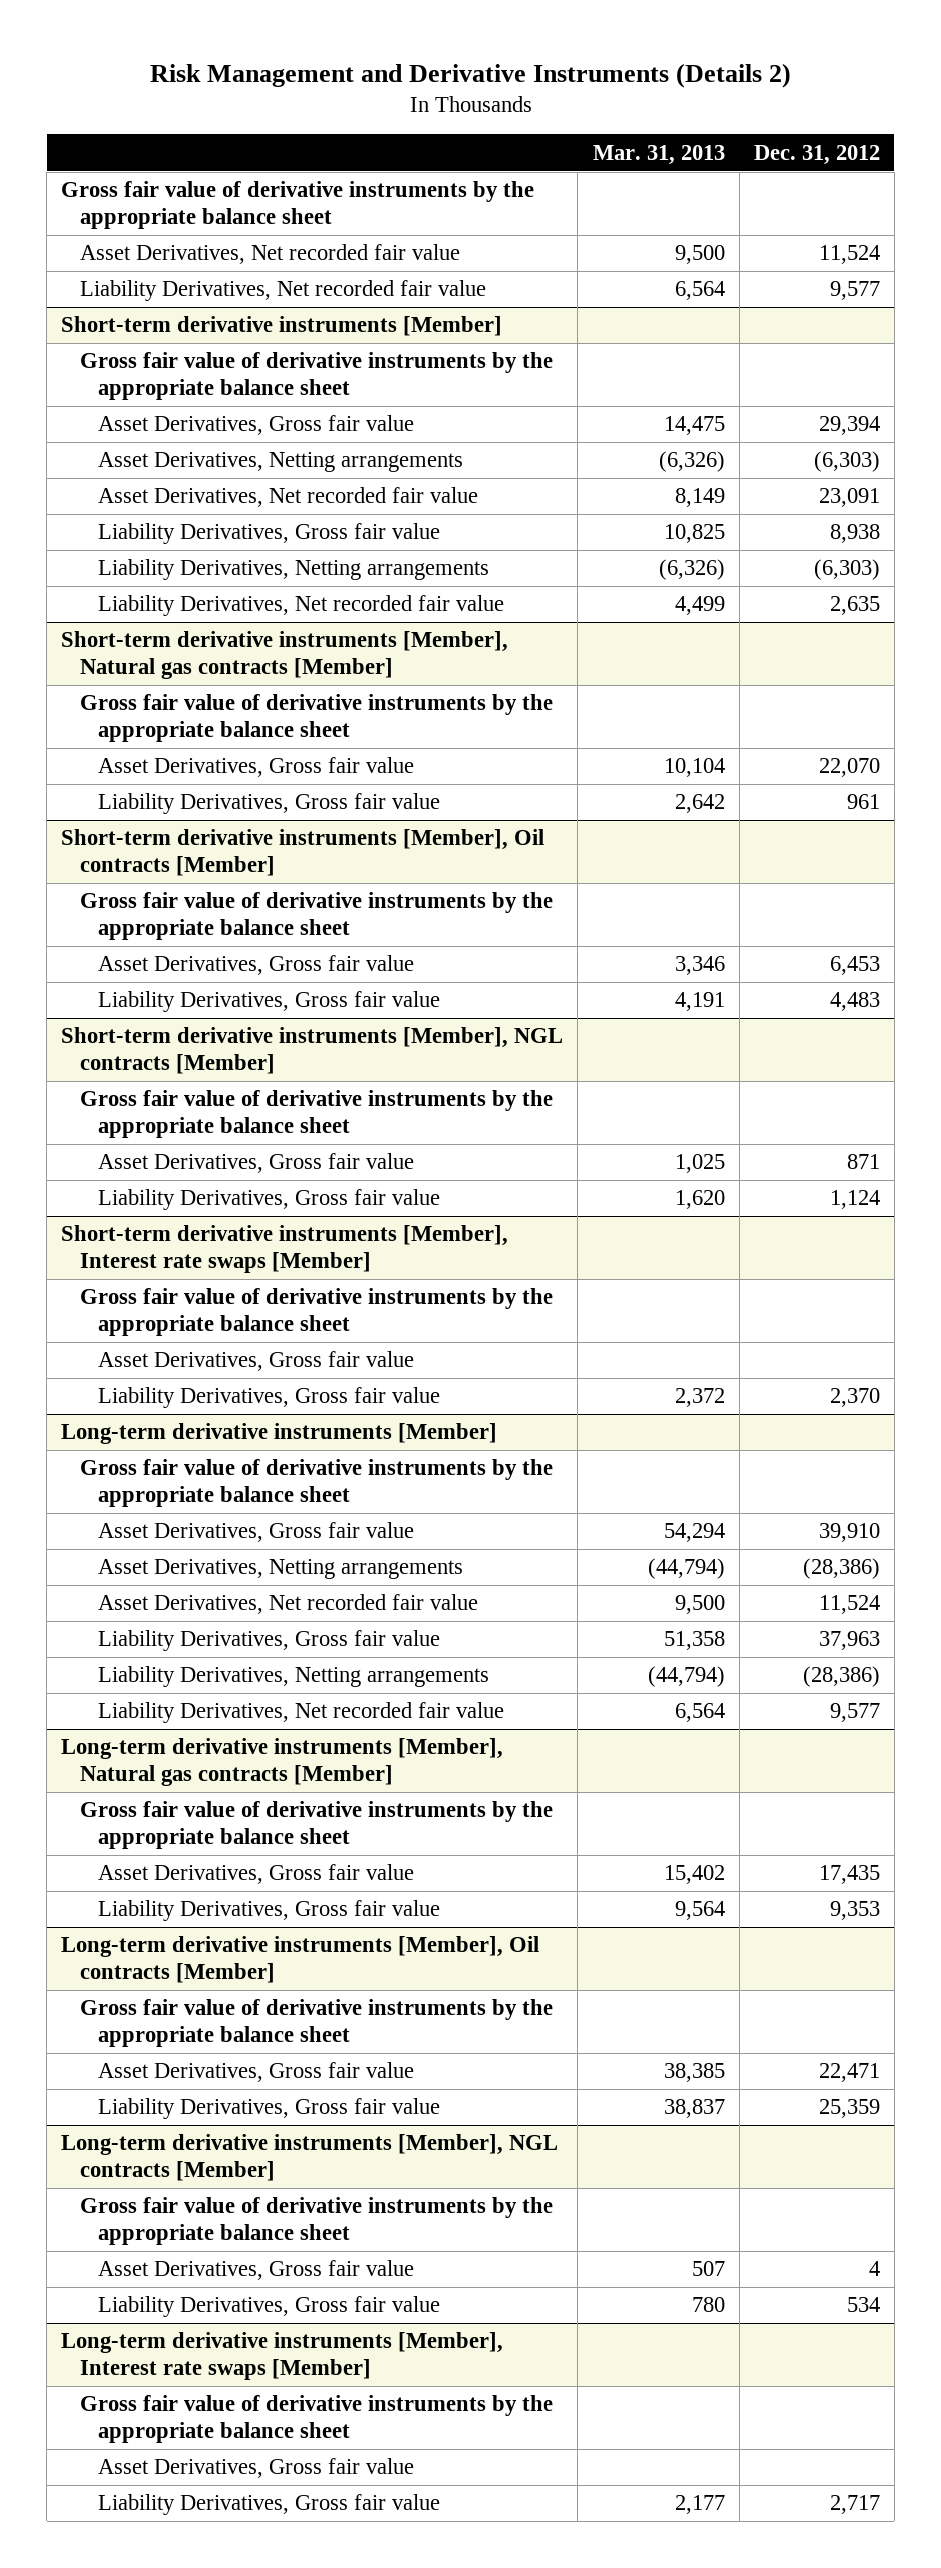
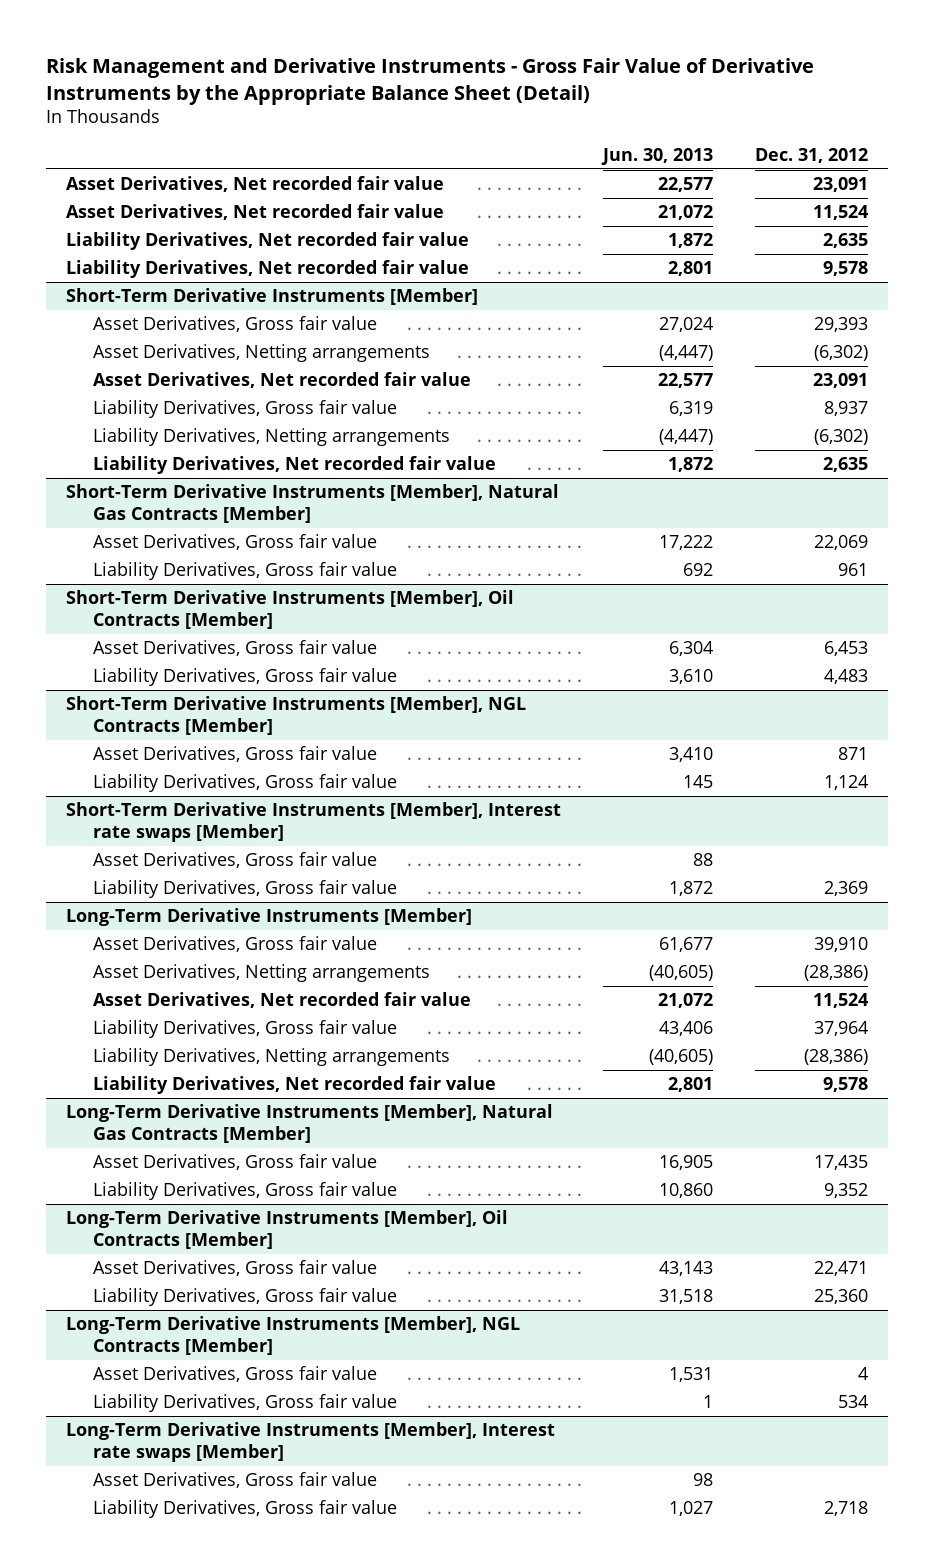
[149,62,791,88] Risk Management and Derivative Instruments (Details 2) -> [45,57,814,105] Risk Management and Derivative Instruments - Gross Fair Value of Derivative Instruments by the Appropriate Balance Sheet (Detail)
[592,144,725,165] Mar. 31, 2013 -> none
none -> [601,148,714,166] Jun. 30, 2013
[61,181,535,230] Gross fair value of derivative instruments by the appropriate balance sheet -> none
none -> [66,176,445,193] Asset Derivatives, Net recorded fair value
[79,352,553,401] Gross fair value of derivative instruments by the appropriate balance sheet -> none
[829,281,880,301] 9,577 -> [822,233,868,249] 2,635
none -> [66,260,470,279] Liability Derivatives, Net recorded fair value
[61,316,503,337] Short-term derivative instruments [Member] -> [66,288,479,306] Short-Term Derivative Instruments [Member]
[818,416,880,436] 29,394 -> [813,317,868,333] 29,393
[813,451,880,473] (6,303) -> [813,345,868,362] (6,302)
[829,524,880,544] 8,938 -> [823,401,868,417] 8,937
[813,559,880,581] (6,303) -> [813,429,868,446] (6,302)
[79,694,553,743] Gross fair value of derivative instruments by the appropriate balance sheet -> none
[61,631,509,680] Short-term derivative instruments [Member], Natural gas contracts [Member] -> [66,484,560,524] Short-Term Derivative Instruments [Member], Natural Gas Contracts [Member]
[818,758,880,778] 22,070 -> [813,535,868,551] 22,069
[79,892,553,941] Gross fair value of derivative instruments by the appropriate balance sheet -> none
[61,829,545,877] Short-term derivative instruments [Member], Oil contracts [Member] -> [66,590,515,630] Short-Term Derivative Instruments [Member], Oil Contracts [Member]
[79,1090,553,1139] Gross fair value of derivative instruments by the appropriate balance sheet -> none
[61,1027,564,1075] Short-term derivative instruments [Member], NGL contracts [Member] -> [66,696,527,736] Short-Term Derivative Instruments [Member], NGL Contracts [Member]
[79,1288,553,1337] Gross fair value of derivative instruments by the appropriate balance sheet -> none
[61,1225,509,1274] Short-term derivative instruments [Member], Interest rate swaps [Member] -> [66,802,562,843] Short-Term Derivative Instruments [Member], Interest rate swaps [Member]
[79,1459,553,1508] Gross fair value of derivative instruments by the appropriate balance sheet -> none
[829,1388,880,1408] 2,370 -> [823,881,868,897] 2,369
[61,1423,498,1445] Long-term derivative instruments [Member] -> [66,908,473,927] Long-Term Derivative Instruments [Member]
[818,1631,880,1651] 37,963 -> [813,1021,868,1037] 37,964
[79,1801,553,1850] Gross fair value of derivative instruments by the appropriate balance sheet -> none
[829,1703,880,1723] 9,577 -> [822,1077,868,1093] 9,578
[61,1738,504,1787] Long-term derivative instruments [Member], Natural gas contracts [Member] -> [66,1104,554,1144] Long-Term Derivative Instruments [Member], Natural Gas Contracts [Member]
[79,1999,553,2048] Gross fair value of derivative instruments by the appropriate balance sheet -> none
[829,1901,880,1921] 9,353 -> [823,1183,868,1199] 9,352
[61,1936,540,1984] Long-term derivative instruments [Member], Oil contracts [Member] -> [66,1210,509,1250] Long-Term Derivative Instruments [Member], Oil Contracts [Member]
[79,2197,553,2246] Gross fair value of derivative instruments by the appropriate balance sheet -> none
[818,2099,880,2119] 25,359 -> [813,1289,868,1305] 25,360
[61,2134,559,2182] Long-term derivative instruments [Member], NGL contracts [Member] -> [66,1316,521,1356] Long-Term Derivative Instruments [Member], NGL Contracts [Member]
[79,2395,553,2444] Gross fair value of derivative instruments by the appropriate balance sheet -> none
[61,2332,504,2381] Long-term derivative instruments [Member], Interest rate swaps [Member] -> [66,1422,556,1463] Long-Term Derivative Instruments [Member], Interest rate swaps [Member]
[829,2495,880,2515] 2,717 -> [823,1501,868,1517] 2,718

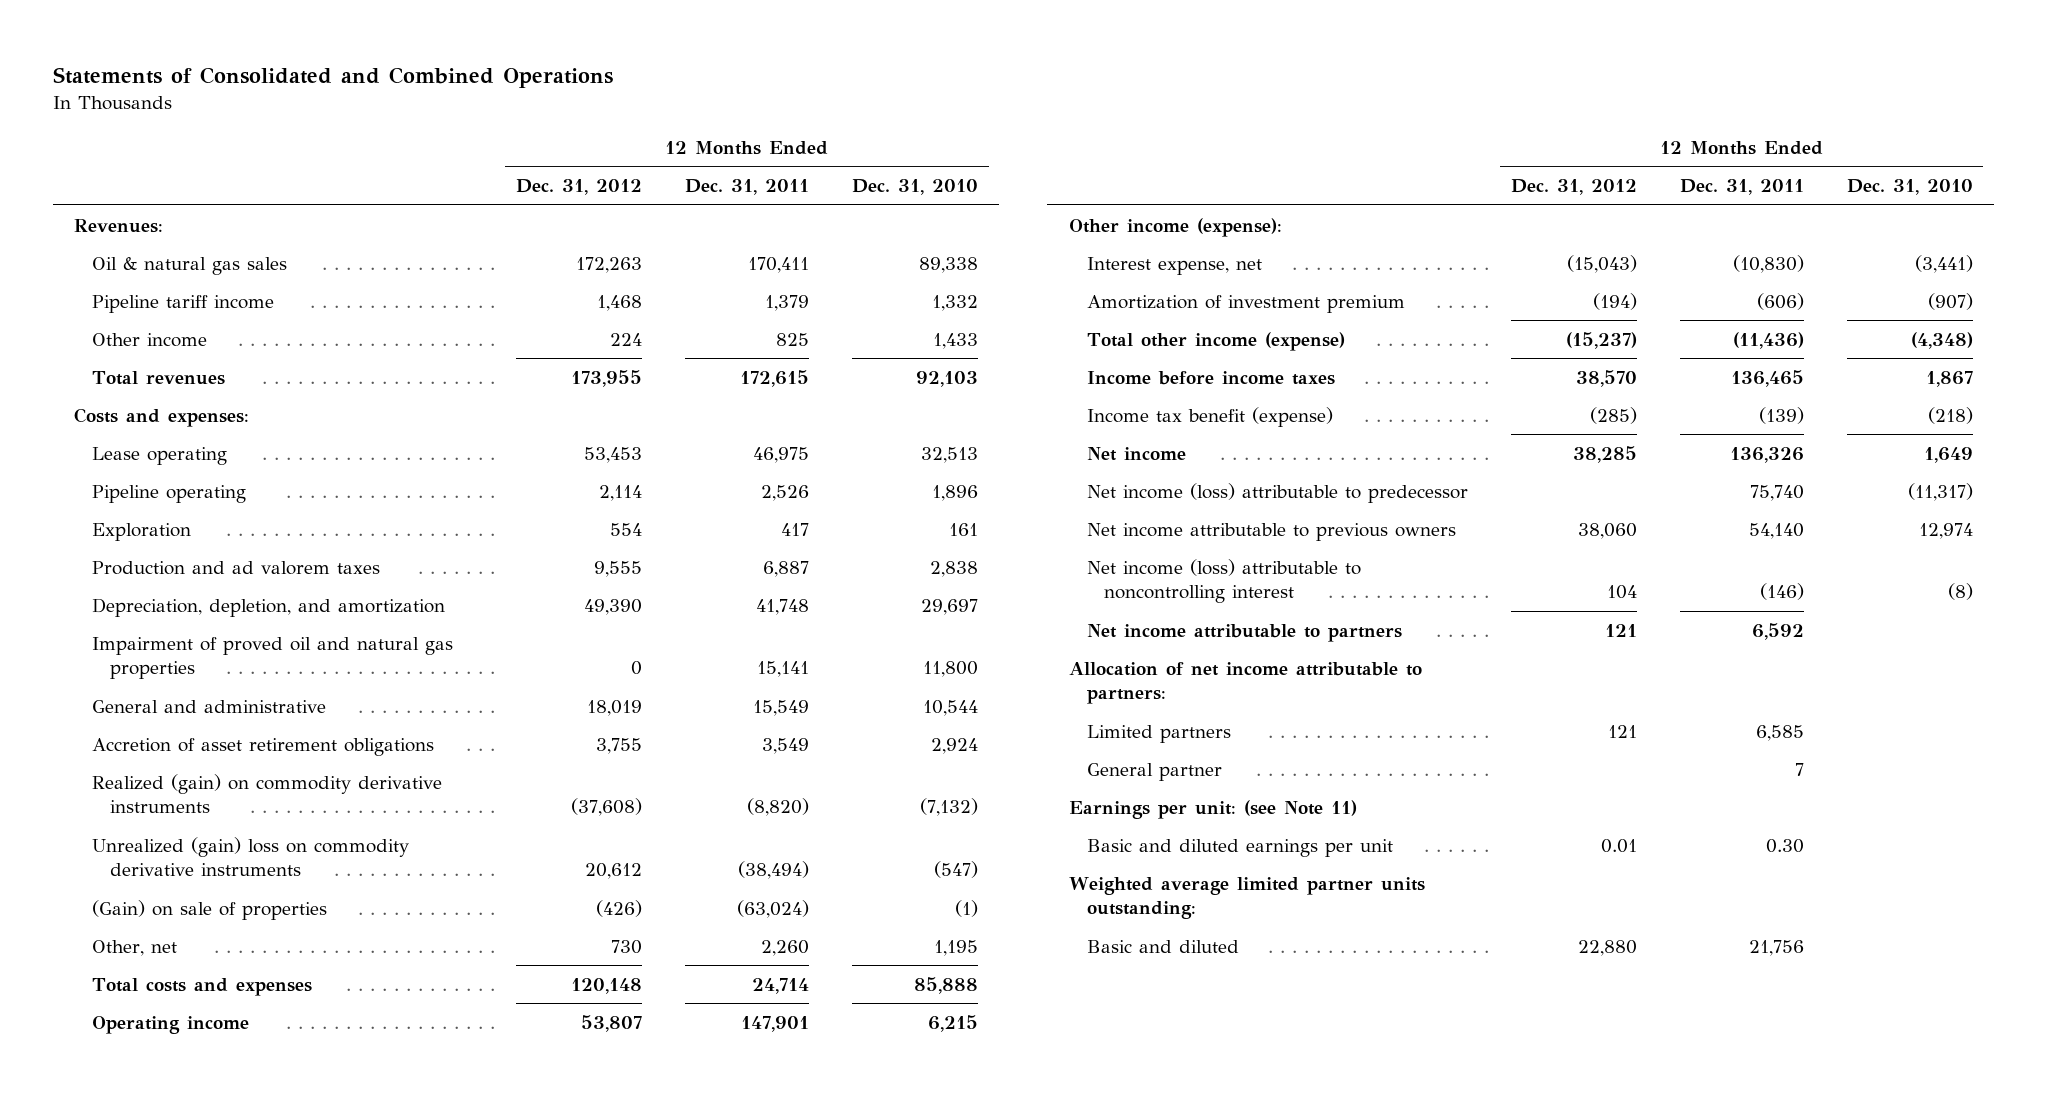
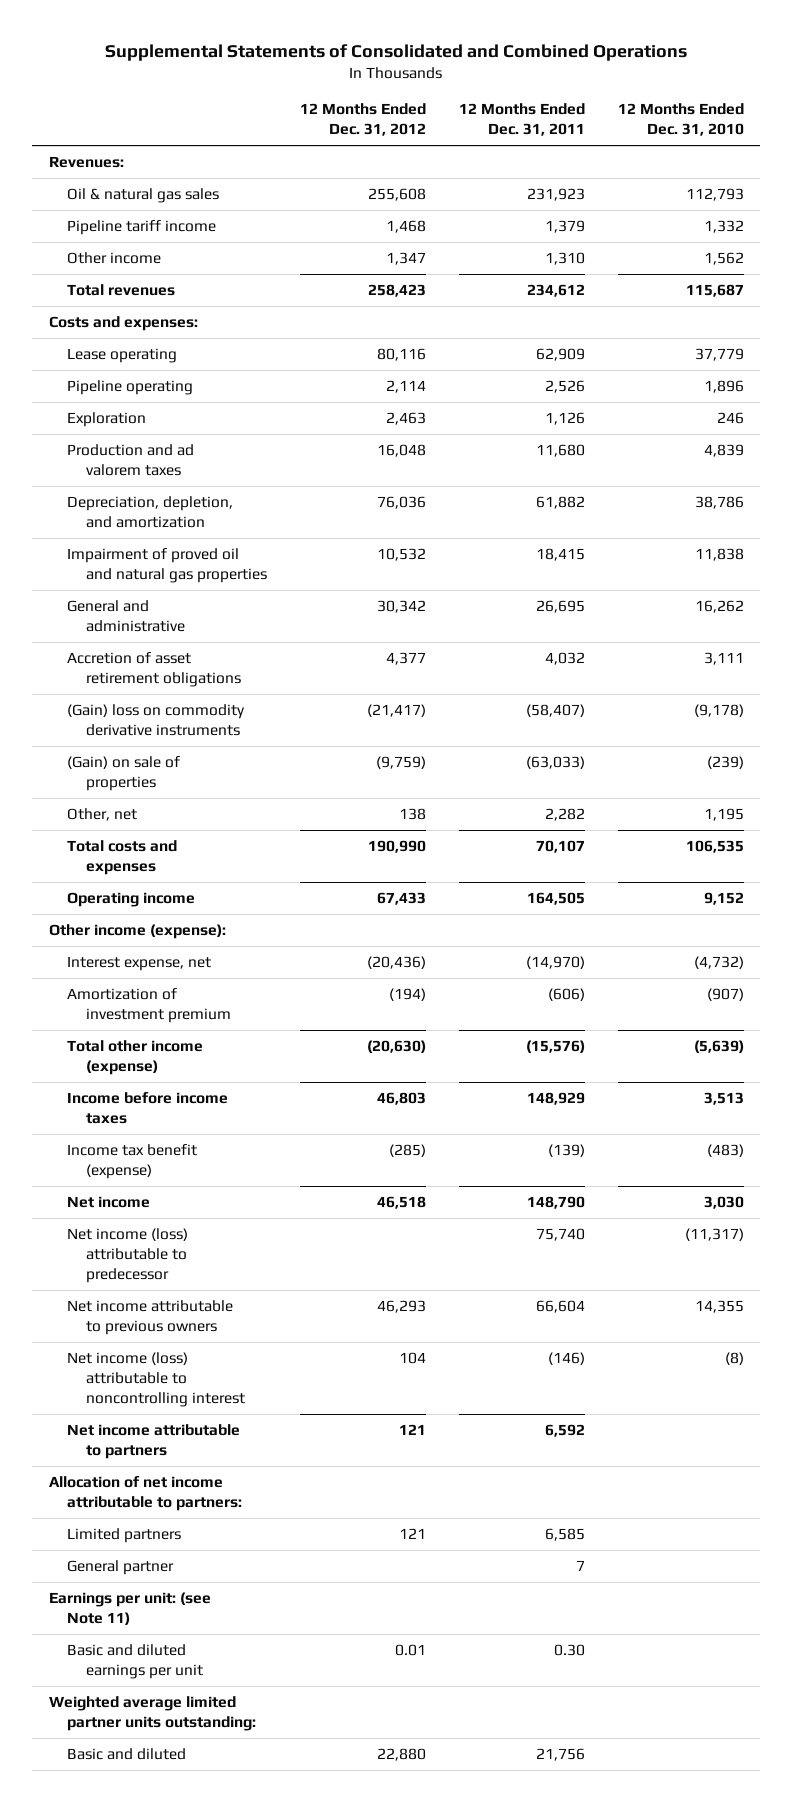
[52,66,613,88] Statements of Consolidated and Combined Operations -> [105,43,688,61] Supplemental Statements of Consolidated and Combined Operations
[576,256,643,273] 172,263 -> [367,188,426,202] 255,608
[748,256,810,273] 170,411 -> [526,188,585,202] 231,923
[918,256,978,273] 89,338 -> [685,188,744,202] 112,793
[610,332,643,346] 224 -> [385,252,426,266] 1,347
[776,332,810,346] 825 -> [544,252,585,266] 1,310
[932,332,978,349] 1,433 -> [703,252,744,266] 1,562
[571,369,643,387] 173,955 -> [367,284,426,298] 258,423
[740,369,810,387] 172,615 -> [526,284,585,298] 234,612
[915,370,978,387] 92,103 -> [685,284,744,298] 115,687
[584,446,643,463] 53,453 -> [376,348,426,362] 80,116
[753,446,810,463] 46,975 -> [535,348,585,362] 62,909
[920,446,978,463] 32,513 -> [694,348,744,362] 37,779
[92,836,410,877] Unrealized (gain) loss on commodity derivative instruments -> none
[610,522,643,536] 554 -> [385,412,426,426] 2,463
[781,522,810,536] 417 -> [544,412,585,426] 1,126
[948,522,978,536] 161 -> [716,412,744,425] 246
[594,560,643,577] 9,555 -> [376,444,426,458] 16,048
[763,560,810,577] 6,887 -> [535,444,585,458] 11,680
[929,560,978,577] 2,838 -> [703,444,744,458] 4,839
[584,598,643,615] 49,390 -> [376,496,426,510] 76,036
[756,598,810,615] 41,748 -> [535,496,585,510] 61,882
[920,598,978,615] 29,697 -> [694,496,744,510] 38,786
[631,661,643,676] 0 -> [376,548,426,562] 10,532
[757,661,810,678] 15,141 -> [535,548,585,562] 18,415
[922,661,978,678] 11,800 -> [694,548,744,562] 11,838
[587,699,643,716] 18,019 -> [376,600,426,614] 30,342
[753,699,810,716] 15,549 -> [535,600,585,614] 26,695
[922,699,978,716] 10,544 -> [694,600,744,614] 16,262
[596,737,643,754] 3,755 -> [385,652,426,666] 4,377
[762,737,810,754] 3,549 -> [544,652,585,666] 4,032
[930,737,978,754] 2,924 -> [703,652,744,666] 3,111
[92,773,443,814] Realized (gain) on commodity derivative instruments -> [67,704,246,736] (Gain) loss on commodity derivative instruments
[571,798,643,817] (37,608) -> [366,704,426,718] (21,417)
[747,798,810,817] (8,820) -> [525,704,585,718] (58,407)
[919,798,978,817] (7,132) -> [693,704,744,718] (9,178)
[596,899,643,917] (426) -> [375,756,426,770] (9,759)
[737,899,810,918] (63,024) -> [525,756,585,770] (63,033)
[954,899,978,917] (1) -> [706,756,744,770] (239)
[611,939,643,954] 730 -> [398,808,426,821] 138
[761,939,810,956] 2,260 -> [544,808,585,822] 2,282
[571,977,643,994] 120,148 -> [367,840,426,854] 190,990
[752,977,810,994] 24,714 -> [535,840,585,854] 70,107
[913,976,978,994] 85,888 -> [685,840,744,854] 106,535
[581,1014,643,1032] 53,807 -> [376,892,426,906] 67,433
[741,1015,810,1032] 147,901 -> [526,892,585,906] 164,505
[927,1014,978,1032] 6,215 -> [703,892,744,906] 9,152
[1566,254,1637,273] (15,043) -> [366,956,426,970] (20,436)
[1732,254,1804,273] (10,830) -> [525,956,585,970] (14,970)
[1914,254,1973,273] (3,441) -> [693,956,744,970] (4,732)
[1565,331,1637,349] (15,237) -> [366,1040,426,1054] (20,630)
[1732,331,1804,349] (11,436) -> [525,1040,585,1054] (15,576)
[1910,331,1973,349] (4,348) -> [693,1040,744,1054] (5,639)
[1575,369,1637,387] 38,570 -> [376,1092,426,1106] 46,803
[1730,369,1804,387] 136,465 -> [526,1092,585,1106] 148,929
[1925,370,1973,387] 1,867 -> [703,1092,744,1106] 3,513
[1927,406,1973,424] (218) -> [706,1144,744,1158] (483)
[1572,445,1637,463] 38,285 -> [376,1196,426,1210] 46,518
[1729,446,1804,463] 136,326 -> [526,1196,585,1210] 148,790
[1923,446,1973,463] 1,649 -> [703,1196,744,1210] 3,030
[1577,522,1637,539] 38,060 -> [376,1300,426,1314] 46,293
[1748,522,1804,539] 54,140 -> [535,1300,585,1314] 66,604
[1918,522,1973,539] 12,974 -> [694,1300,744,1314] 14,355

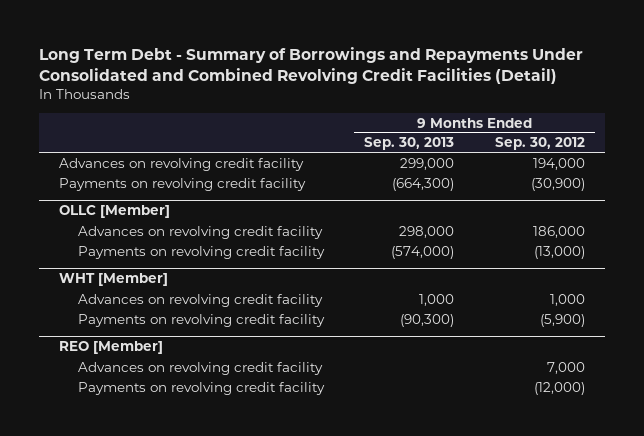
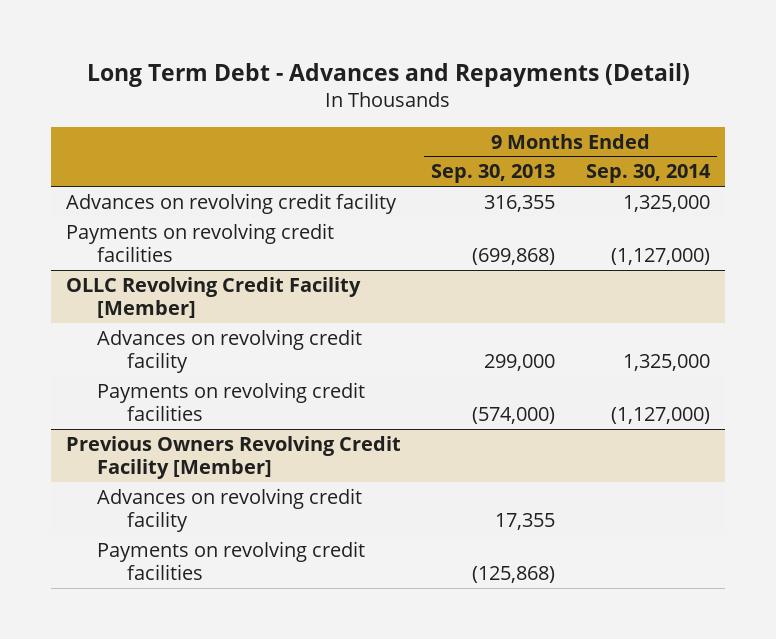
[38,46,583,84] Long Term Debt - Summary of Borrowings and Repayments Under Consolidated and Combined Revolving Credit Facilities (Detail) -> [86,63,690,88] Long Term Debt - Advances and Repayments (Detail)
[494,137,585,151] Sep. 30, 2012 -> none
none -> [585,164,711,184] Sep. 30, 2014
none -> [66,192,398,214] Advances on revolving credit facility
none -> [66,222,335,263] Payments on revolving credit facilities
none -> [66,276,362,319] OLLC Revolving Credit Facility [Member]
[58,205,170,219] OLLC [Member] -> none
[58,273,168,287] WHT [Member] -> none
[77,293,323,307] Advances on revolving credit facility -> none
[77,313,325,327] Payments on revolving credit facility -> none
[58,341,163,355] REO [Member] -> none
[77,361,323,375] Advances on revolving credit facility -> none
[77,381,325,395] Payments on revolving credit facility -> none
[58,177,306,191] Payments on revolving credit facility -> [96,381,365,422] Payments on revolving credit facilities
[392,177,455,191] (664,300) -> [472,407,556,425] (574,000)
none -> [66,435,402,480] Previous Owners Revolving Credit Facility [Member]
[399,225,455,238] 298,000 -> [495,513,556,531] 17,355
[77,245,325,259] Payments on revolving credit facility -> [96,540,365,581] Payments on revolving credit facilities
[391,245,455,259] (574,000) -> [472,566,556,584] (125,868)

